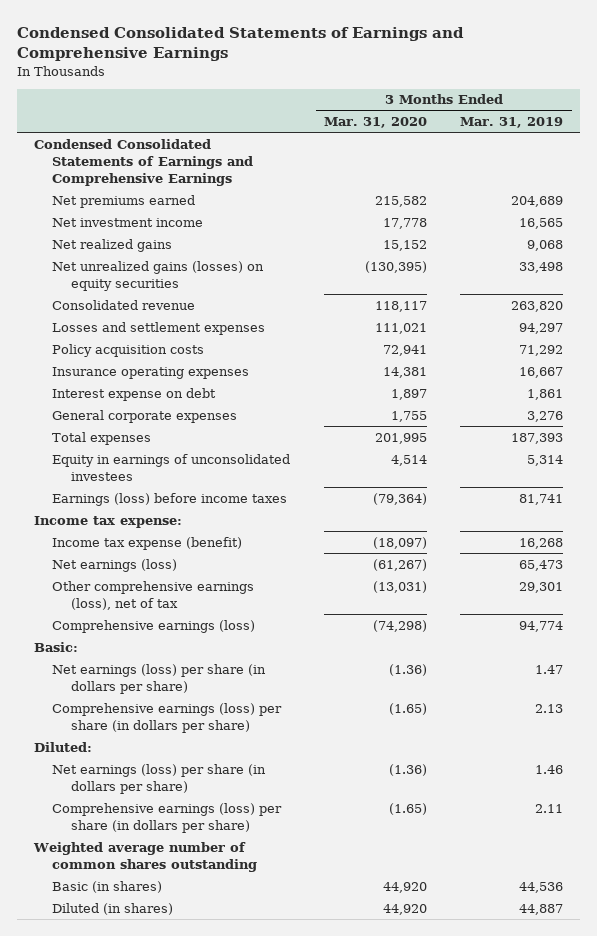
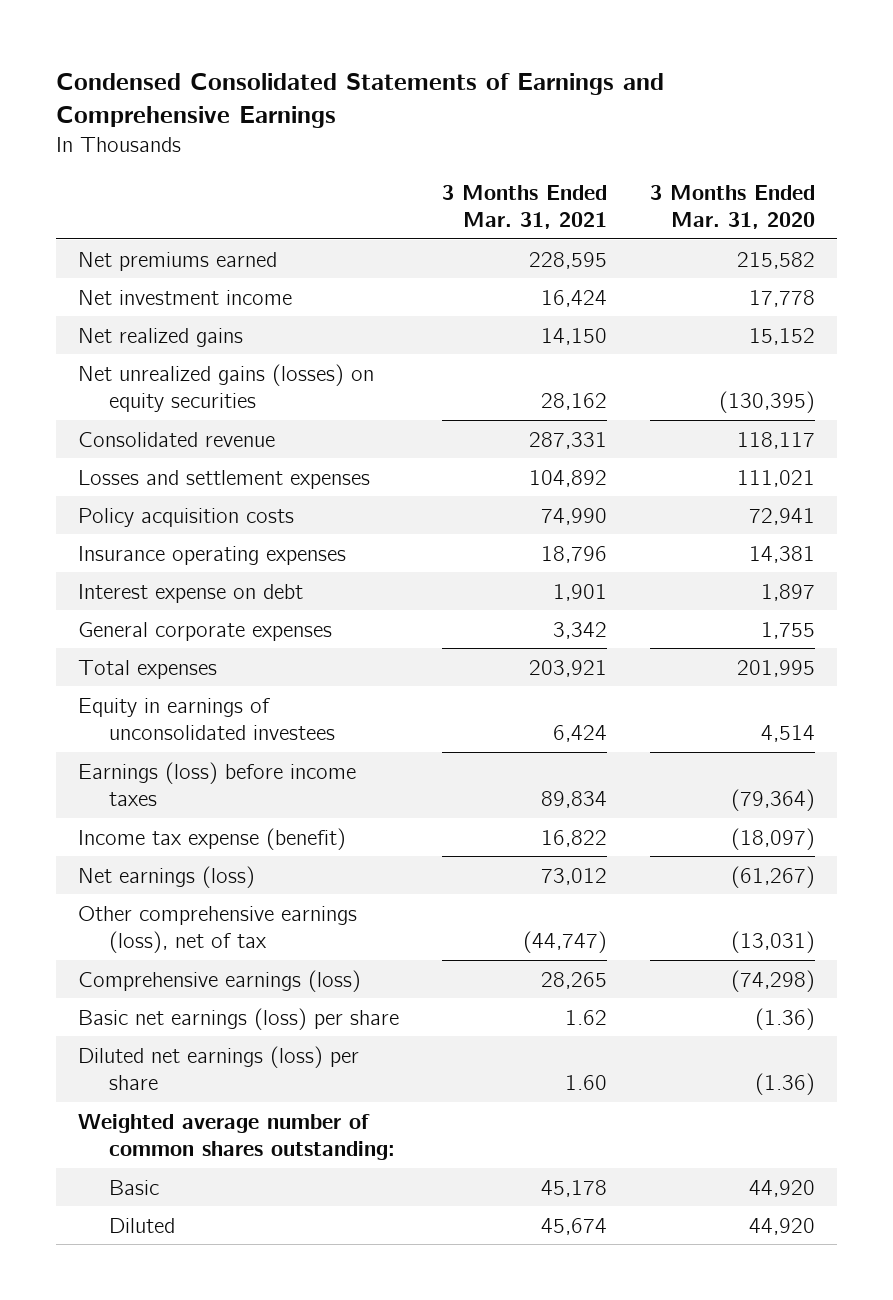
[460,117,564,129] Mar. 31, 2019 -> none
none -> [441,184,607,229] 3 Months Ended Mar. 31, 2021
[33,138,254,186] Condensed Consolidated Statements of Earnings and Comprehensive Earnings -> none
[33,515,182,528] Income tax expense: -> none
[33,641,78,652] Basic: -> none
[52,702,283,733] Comprehensive earnings (loss) per share (in dollars per share) -> none
[33,741,92,752] Diluted: -> none
[52,802,283,833] Comprehensive earnings (loss) per share (in dollars per share) -> none
[52,663,267,694] Net earnings (loss) per share (in dollars per share) -> [77,1007,399,1030] Basic net earnings (loss) per share
[52,763,267,794] Net earnings (loss) per share (in dollars per share) -> [77,1045,359,1090] Diluted net earnings (loss) per share
[32,841,258,872] Weighted average number of common shares outstanding -> [77,1113,396,1160] Weighted average number of common shares outstanding:
[52,880,163,893] Basic (in shares) -> [109,1179,160,1195] Basic
[52,902,174,915] Diluted (in shares) -> [109,1217,176,1233] Diluted

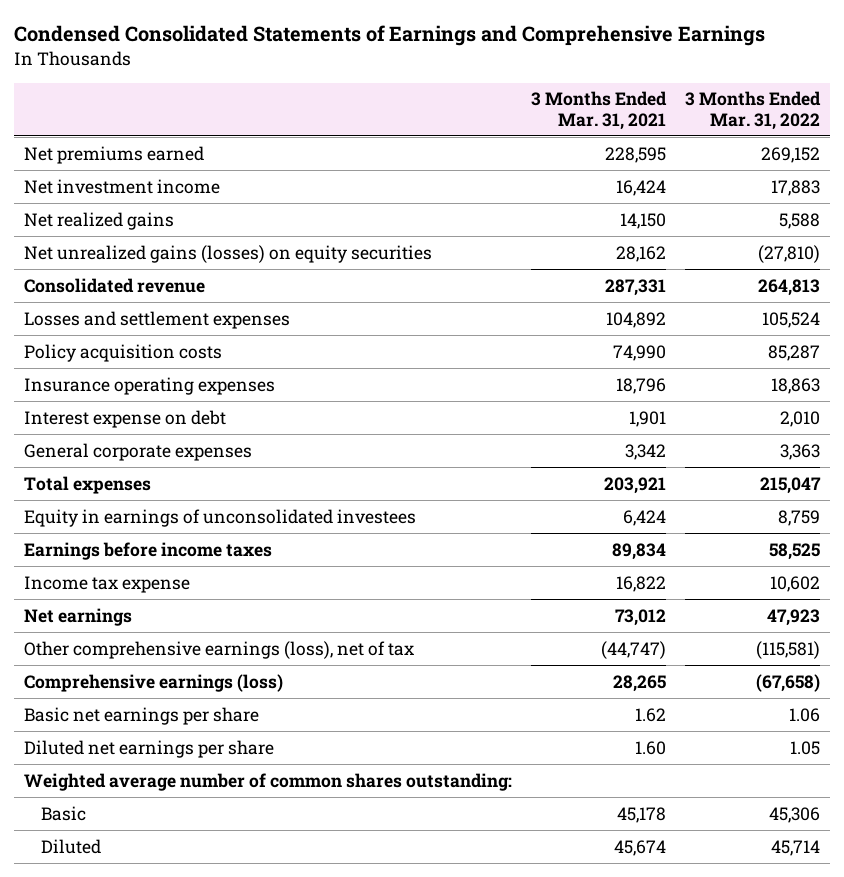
[650,184,816,229] 3 Months Ended Mar. 31, 2020 -> none
none -> [685,91,822,130] 3 Months Ended Mar. 31, 2022
[77,761,356,806] Earnings (loss) before income taxes -> [23,541,272,560] Earnings before income taxes
[77,827,346,850] Income tax expense (benefit) -> [23,575,190,593] Income tax expense
[77,865,255,888] Net earnings (loss) -> [23,607,132,626] Net earnings
[77,1007,399,1030] Basic net earnings (loss) per share -> [23,706,259,725] Basic net earnings per share
[77,1045,359,1090] Diluted net earnings (loss) per share -> [23,739,274,758] Diluted net earnings per share

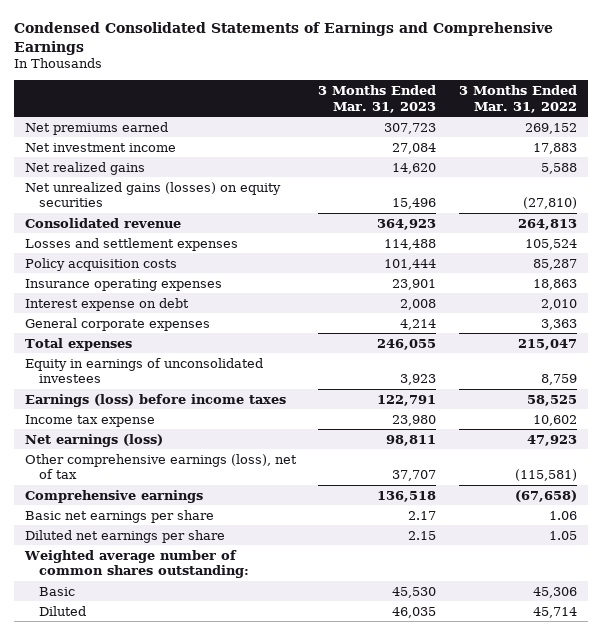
[530,91,667,130] 3 Months Ended Mar. 31, 2021 -> none
none -> [318,84,437,113] 3 Months Ended Mar. 31, 2023
[23,541,272,560] Earnings before income taxes -> [24,393,286,407] Earnings (loss) before income taxes
[23,607,132,626] Net earnings -> [24,433,163,447] Net earnings (loss)
[23,673,283,692] Comprehensive earnings (loss) -> [24,489,203,503] Comprehensive earnings

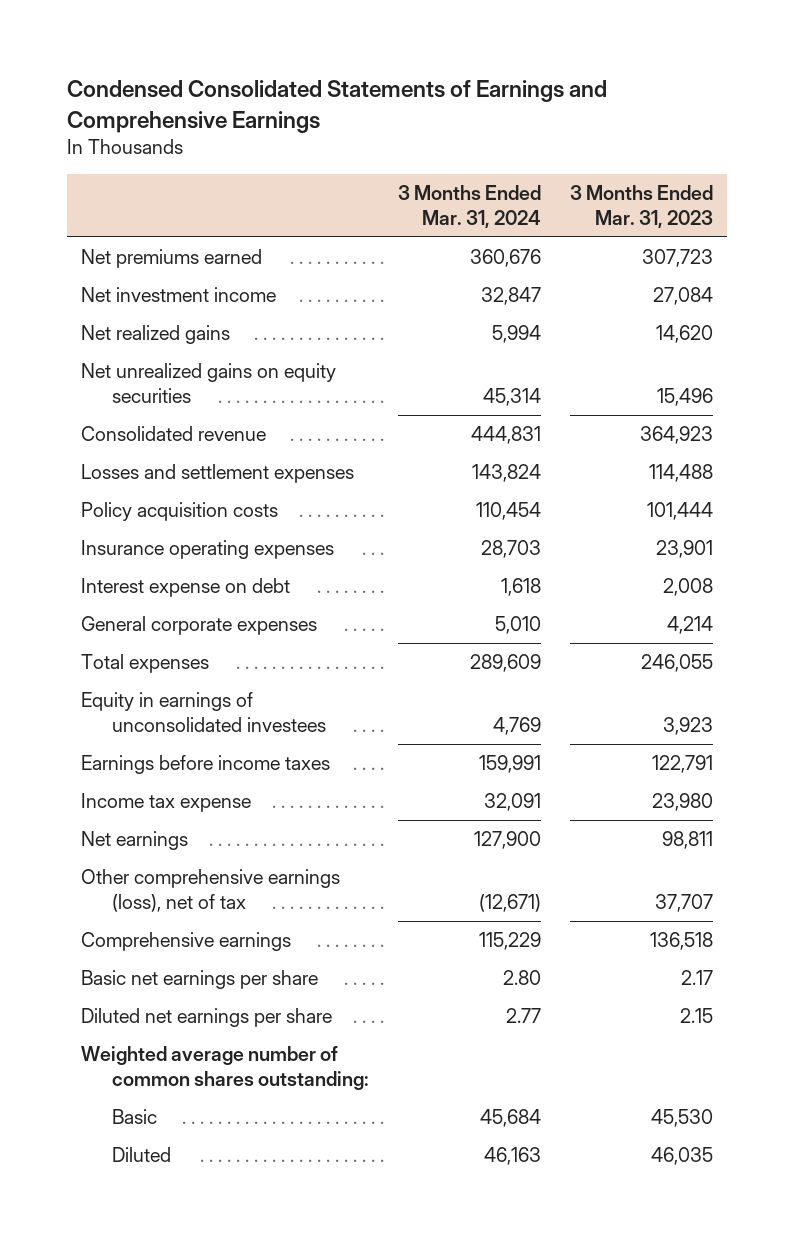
[459,84,578,113] 3 Months Ended Mar. 31, 2022 -> none
none -> [398,185,542,228] 3 Months Ended Mar. 31, 2024
[24,181,281,208] Net unrealized gains (losses) on equity securities -> [81,363,337,403] Net unrealized gains on equity securities
[24,393,286,407] Earnings (loss) before income taxes -> [81,755,331,775] Earnings before income taxes
[24,433,163,447] Net earnings (loss) -> [81,831,189,851] Net earnings

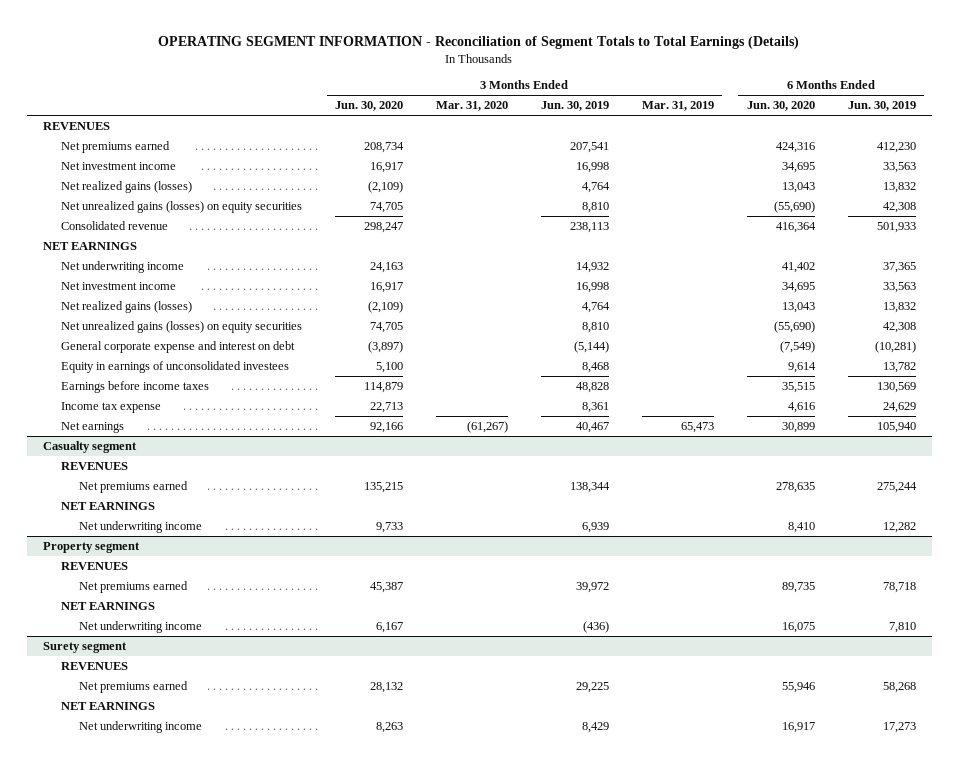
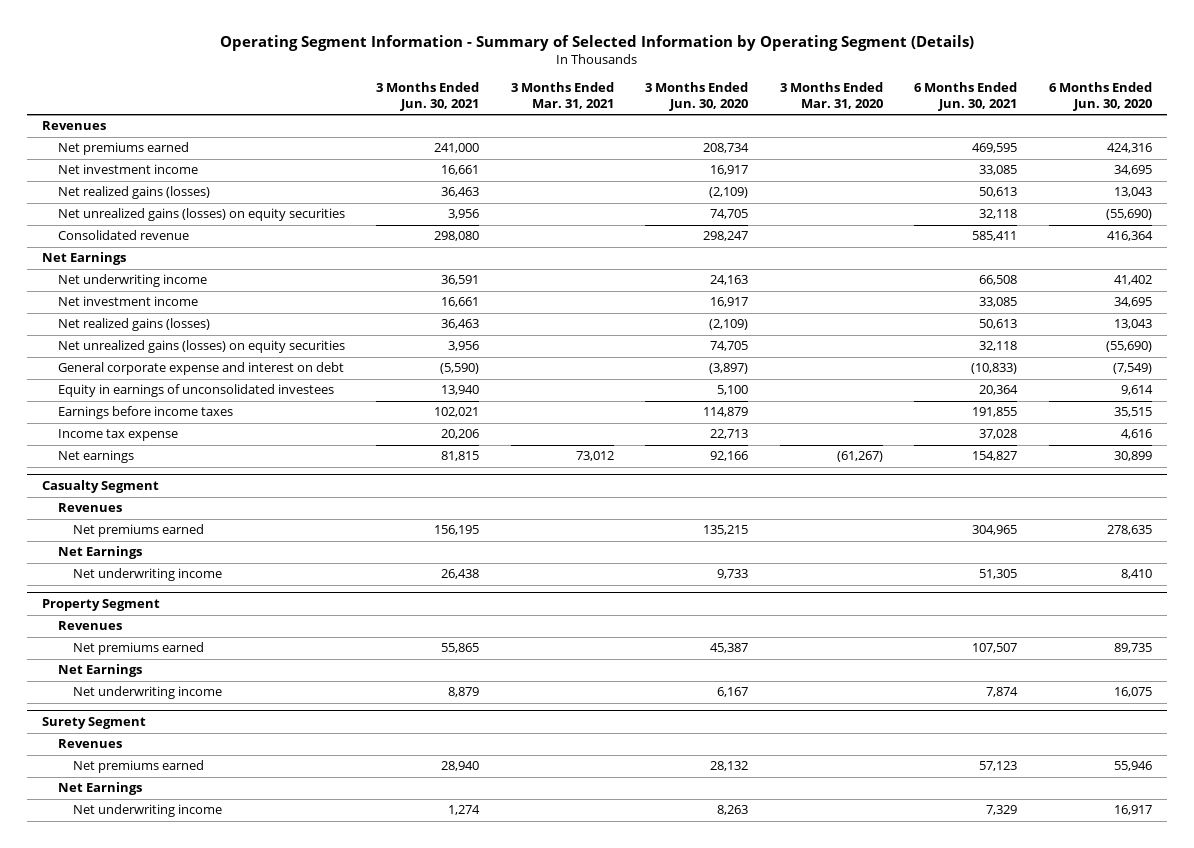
[158,35,800,49] OPERATING SEGMENT INFORMATION - Reconciliation of Segment Totals to Total Earnings (Details) -> [220,34,975,51] Operating Segment Information - Summary of Selected Information by Operating Segment (Details)
[540,101,609,112] Jun. 30, 2019 -> none
[641,101,714,112] Mar. 31, 2019 -> none
[847,101,916,112] Jun. 30, 2019 -> none
none -> [376,82,480,111] 3 Months Ended Jun. 30, 2021
none -> [510,82,614,109] 3 Months Ended Mar. 31, 2021
none -> [914,82,1018,111] 6 Months Ended Jun. 30, 2021
[43,122,111,131] REVENUES -> [42,121,107,131] Revenues
[43,242,138,251] NET EARNINGS -> [42,252,127,266] Net Earnings
[43,441,138,454] Casualty segment -> [42,480,160,494] Casualty Segment
[60,462,128,471] REVENUES -> [57,503,122,513] Revenues
[60,502,155,511] NET EARNINGS -> [57,546,142,560] Net Earnings
[43,542,141,554] Property segment -> [42,599,161,612] Property Segment
[60,562,128,571] REVENUES -> [57,621,122,631] Revenues
[60,602,155,611] NET EARNINGS -> [57,664,142,678] Net Earnings
[43,642,128,654] Surety segment -> [42,717,147,730] Surety Segment
[60,662,128,671] REVENUES -> [57,739,122,749] Revenues
[60,702,155,711] NET EARNINGS -> [57,782,142,796] Net Earnings

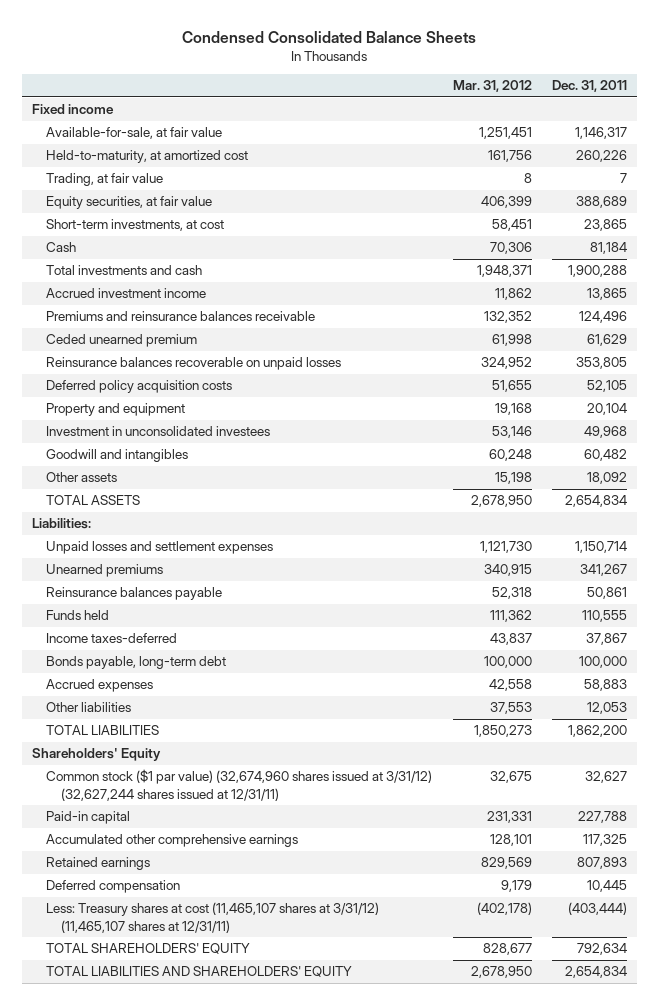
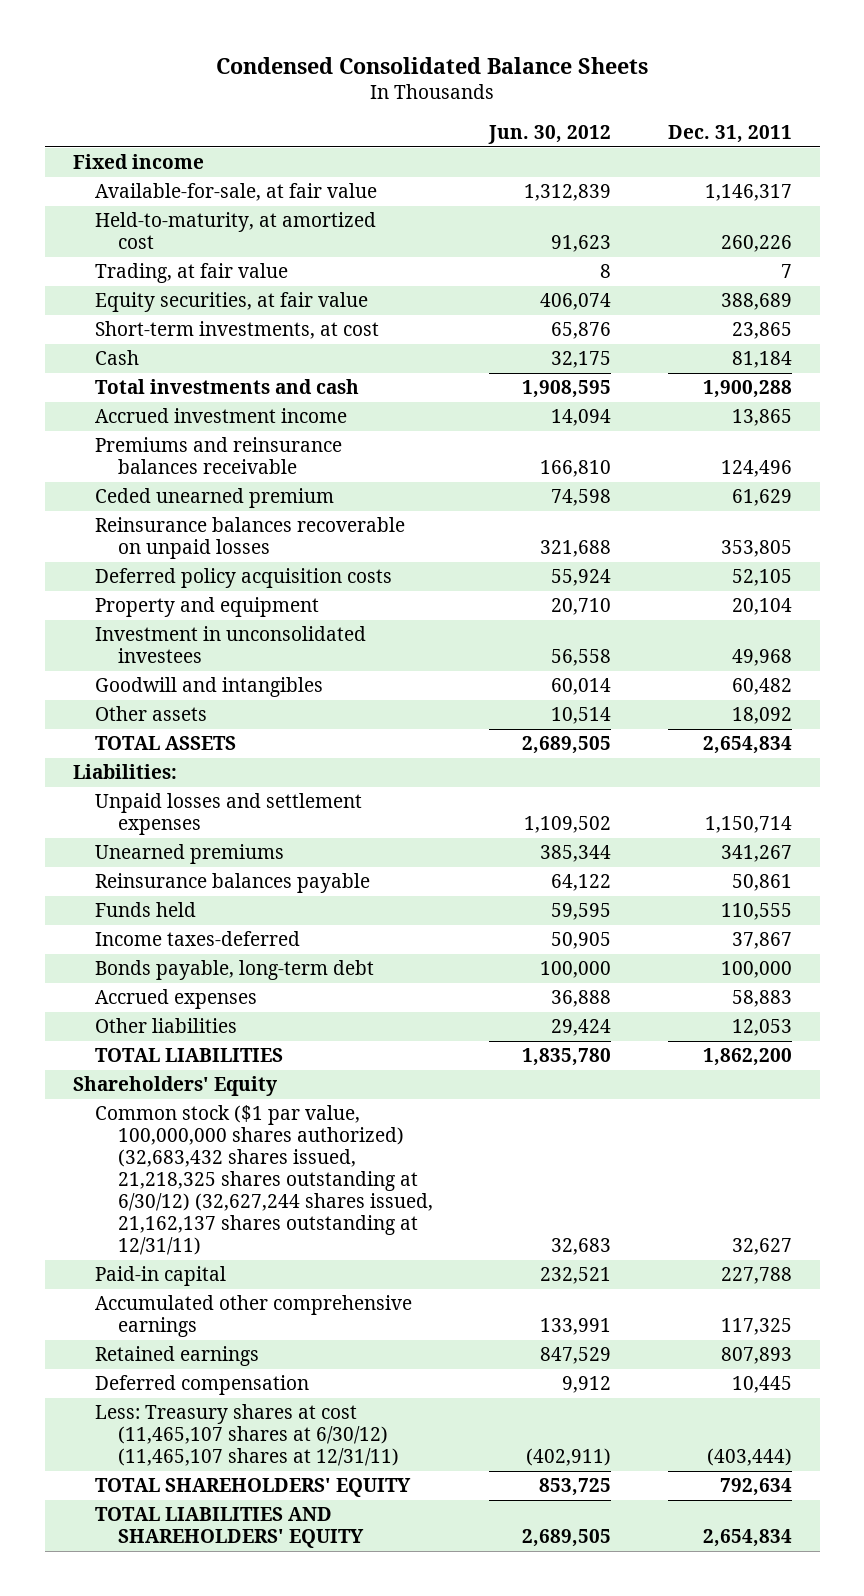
[452,80,532,93] Mar. 31, 2012 -> none
none -> [488,125,612,145] Jun. 30, 2012
[46,769,433,801] Common stock ($1 par value) (32,674,960 shares issued at 3/31/12) (32,627,244 shares issued at 12/31/11) -> [95,1105,434,1256] Common stock ($1 par value, 100,000,000 shares authorized) (32,683,432 shares issued, 21,218,325 shares outstanding at 6/30/12) (32,627,244 shares issued, 21,162,137 shares outstanding at 12/31/11)
[46,902,380,933] Less: Treasury shares at cost (11,465,107 shares at 3/31/12) (11,465,107 shares at 12/31/11) -> [95,1404,400,1467] Less: Treasury shares at cost (11,465,107 shares at 6/30/12) (11,465,107 shares at 12/31/11)

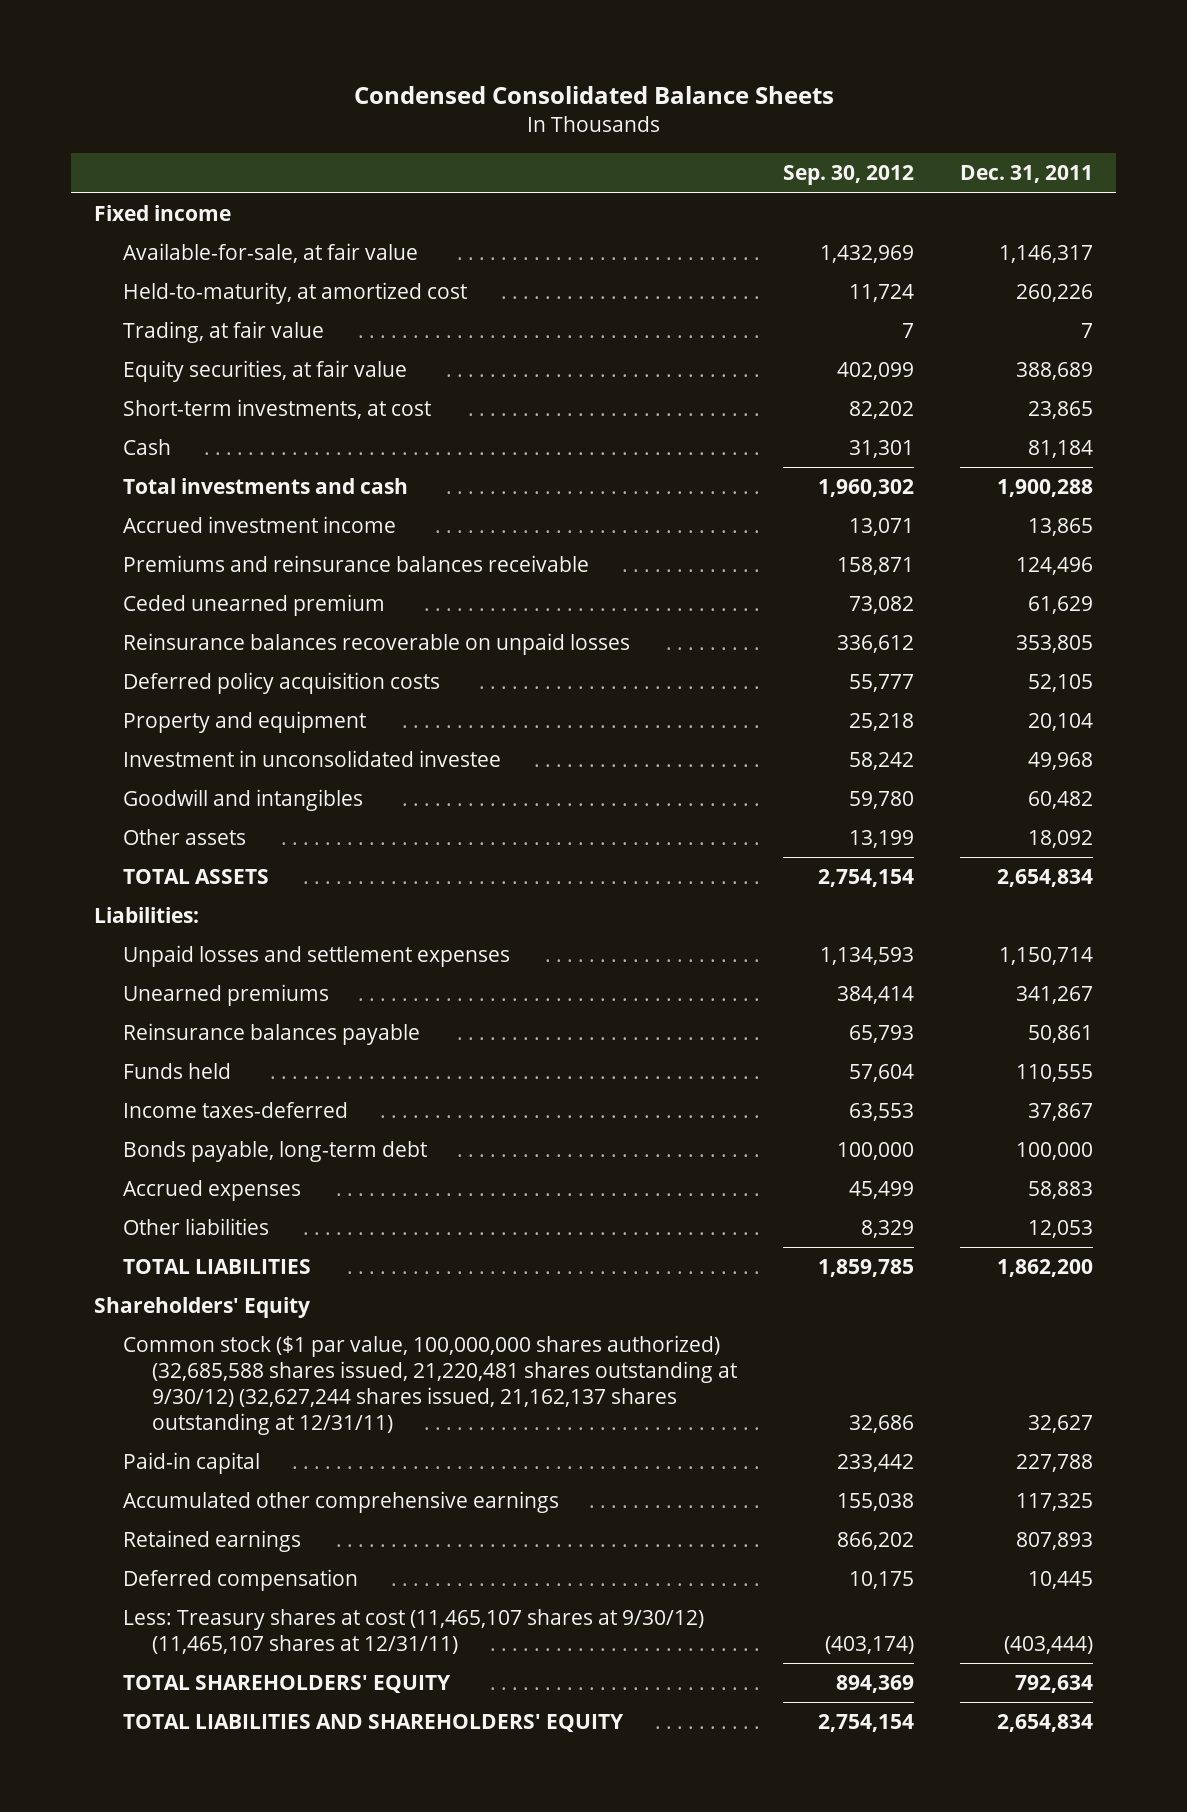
[488,125,612,145] Jun. 30, 2012 -> none
none -> [782,165,914,186] Sep. 30, 2012
[95,626,367,664] Investment in unconsolidated investees -> [123,750,502,768] Investment in unconsolidated investee
[95,1105,434,1256] Common stock ($1 par value, 100,000,000 shares authorized) (32,683,432 shares issued, 21,218,325 shares outstanding at 6/30/12) (32,627,244 shares issued, 21,162,137 shares outstanding at 12/31/11) -> [123,1335,737,1435] Common stock ($1 par value, 100,000,000 shares authorized) (32,685,588 shares issued, 21,220,481 shares outstanding at 9/30/12) (32,627,244 shares issued, 21,162,137 shares outstanding at 12/31/11)
[95,1404,400,1467] Less: Treasury shares at cost (11,465,107 shares at 6/30/12) (11,465,107 shares at 12/31/11) -> [123,1609,705,1654] Less: Treasury shares at cost (11,465,107 shares at 9/30/12) (11,465,107 shares at 12/31/11)

